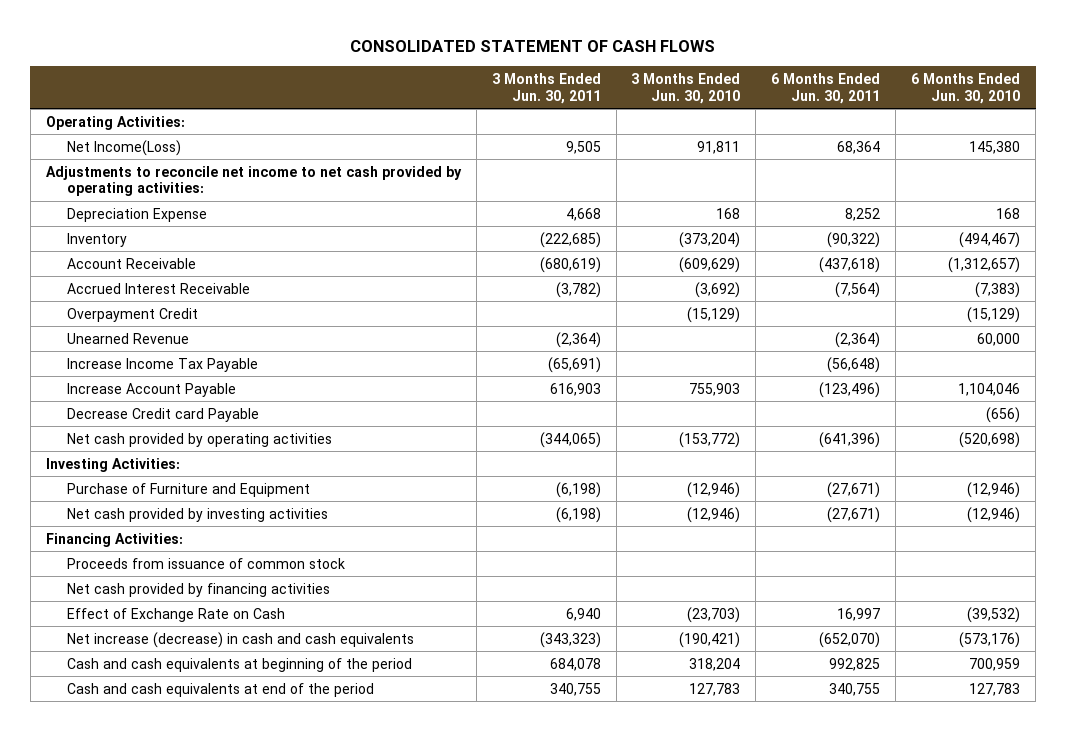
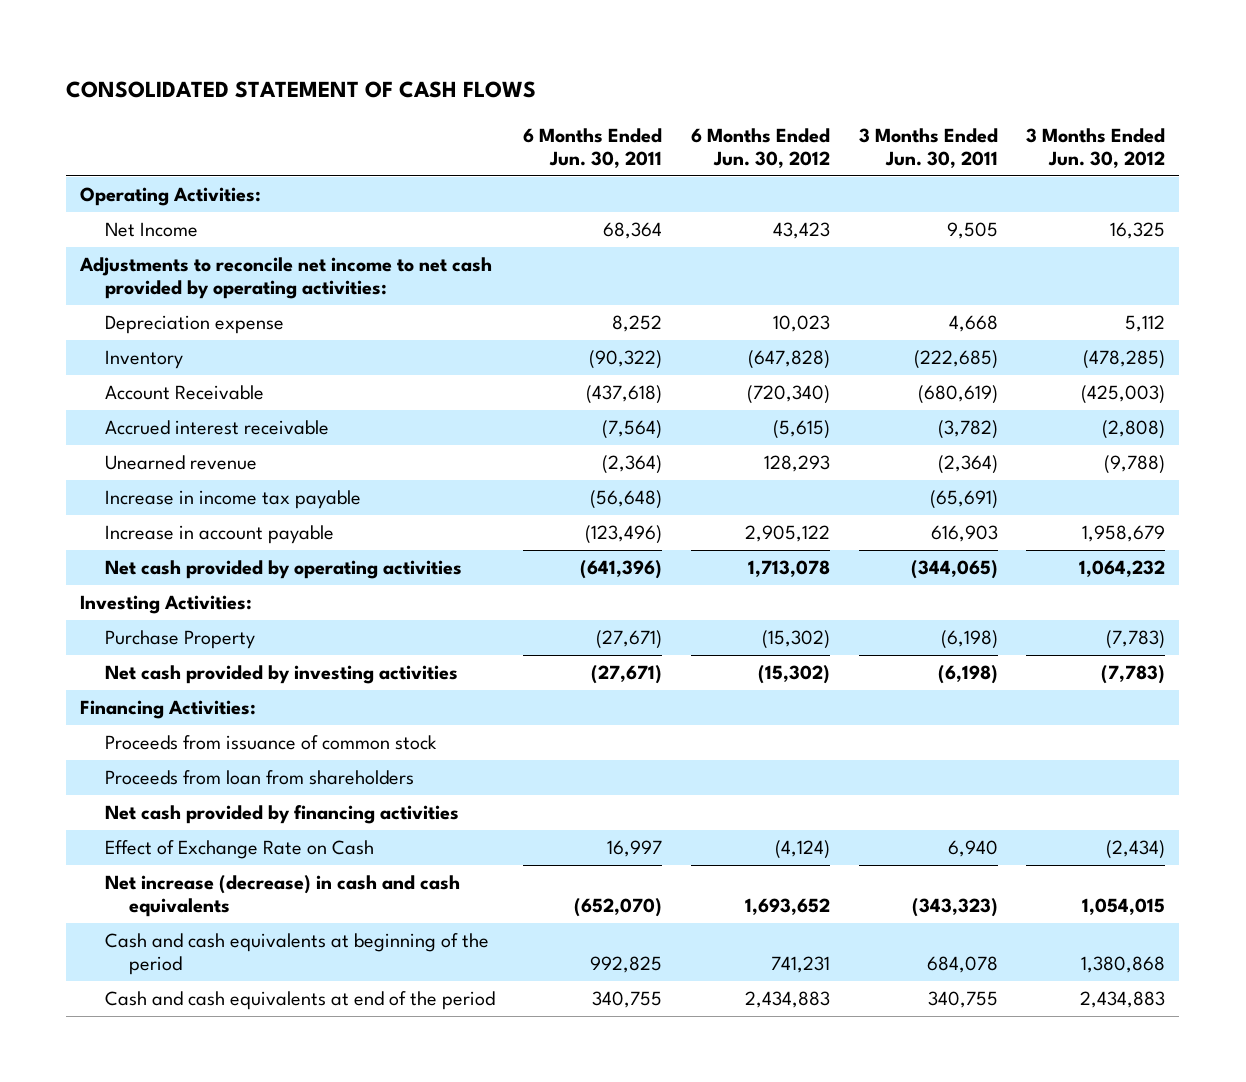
[631,73,741,104] 3 Months Ended Jun. 30, 2010 -> none
[911,73,1021,104] 6 Months Ended Jun. 30, 2010 -> none
none -> [690,127,830,169] 6 Months Ended Jun. 30, 2012
none -> [1026,127,1166,169] 3 Months Ended Jun. 30, 2012
[66,139,181,156] Net Income(Loss) -> [104,222,198,238] Net Income
[66,207,207,222] Depreciation Expense -> [104,315,284,335] Depreciation expense
[66,307,198,322] Overpayment Credit -> none
[66,407,259,422] Decrease Credit card Payable -> none
[66,282,250,294] Accrued Interest Receivable -> [104,420,329,436] Accrued interest receivable
[66,332,189,344] Unearned Revenue -> [104,455,257,471] Unearned revenue
[66,357,258,372] Increase Income Tax Payable -> [104,490,361,510] Increase in income tax payable
[66,382,236,397] Increase Account Payable -> [104,525,334,545] Increase in account payable
[66,482,310,497] Purchase of Furniture and Equipment -> [104,630,255,650] Purchase Property
none -> [104,770,414,786] Proceeds from loan from shareholders

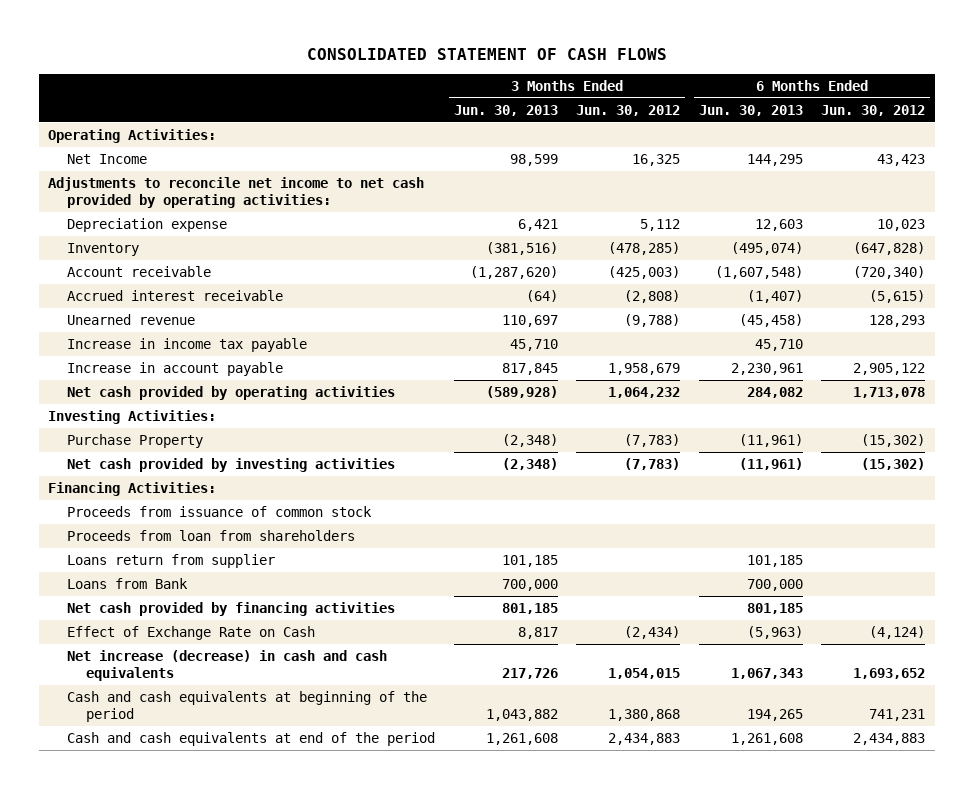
[523,127,663,169] 6 Months Ended Jun. 30, 2011 -> none
[858,127,998,169] 3 Months Ended Jun. 30, 2011 -> none
none -> [453,104,558,116] Jun. 30, 2013
none -> [698,104,803,116] Jun. 30, 2013
[104,385,264,401] Account Receivable -> [67,265,212,277] Account receivable
none -> [67,553,276,568] Loans return from supplier
none -> [67,577,189,589] Loans from Bank

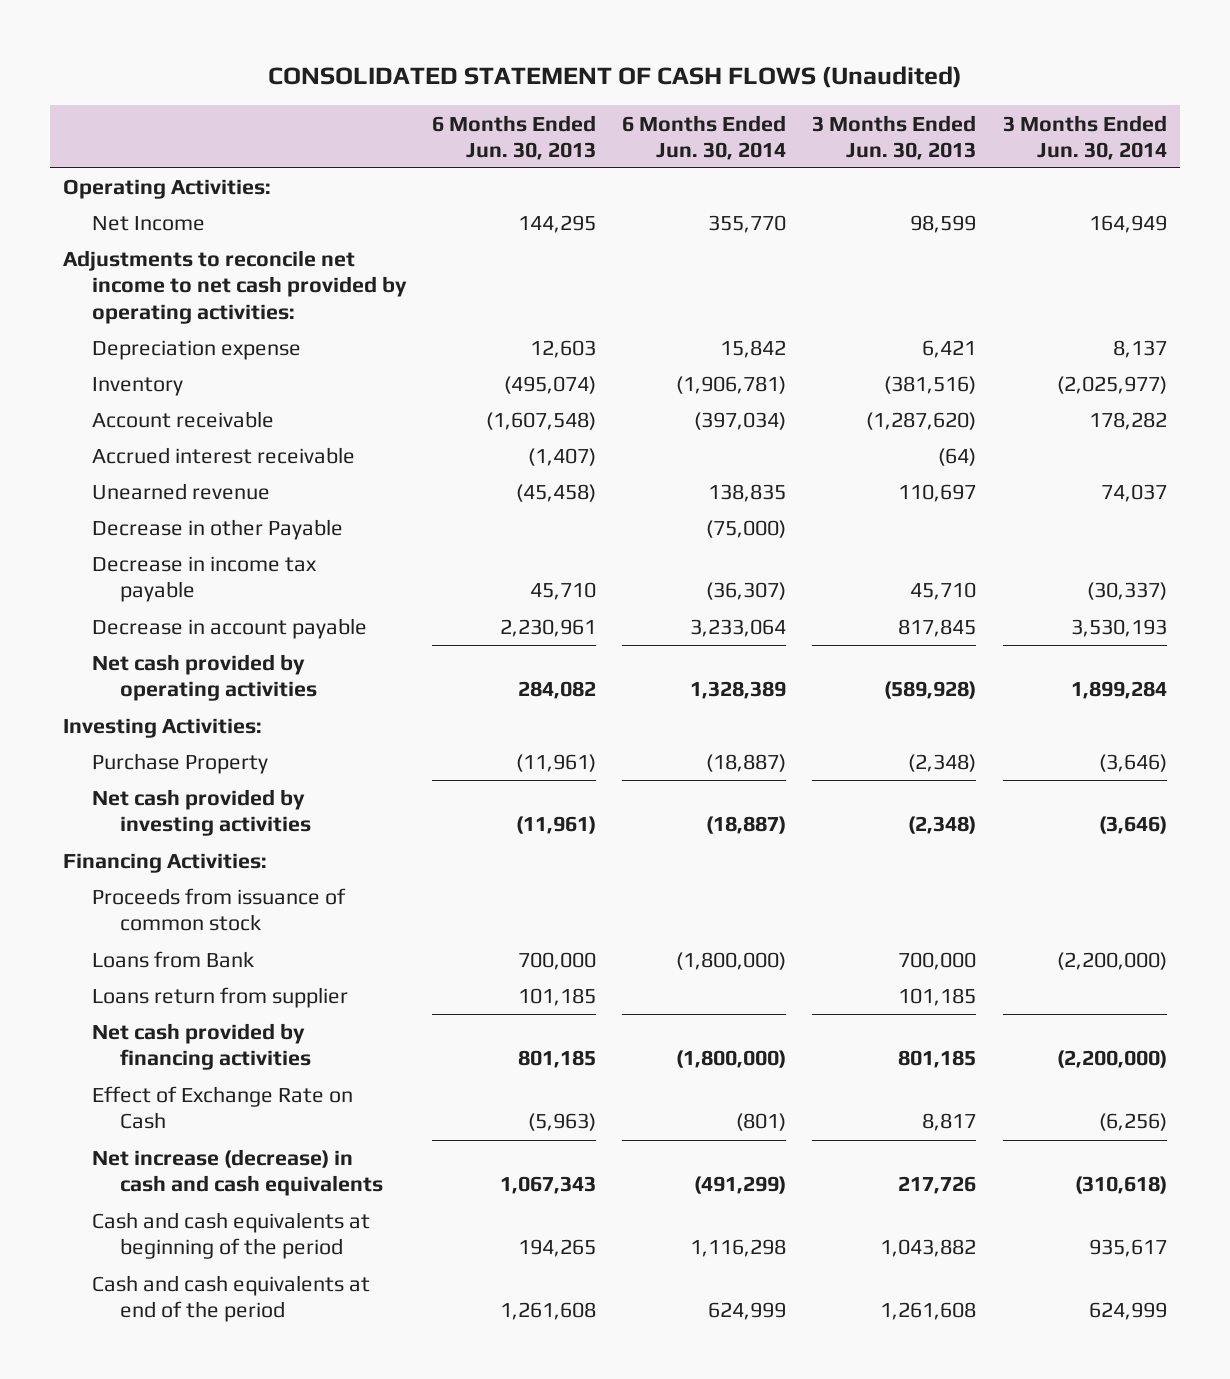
[306,48,667,61] CONSOLIDATED STATEMENT OF CASH FLOWS -> [268,65,963,88] CONSOLIDATED STATEMENT OF CASH FLOWS (Unaudited)
[576,104,681,116] Jun. 30, 2012 -> none
[821,104,926,116] Jun. 30, 2012 -> none
none -> [622,114,787,160] 6 Months Ended Jun. 30, 2014
none -> [1002,114,1167,160] 3 Months Ended Jun. 30, 2014
none -> [91,519,343,541] Decrease in other Payable
[67,337,308,352] Increase in income tax payable -> [91,556,317,603] Decrease in income tax payable
[67,361,284,376] Increase in account payable -> [91,618,367,640] Decrease in account payable
[67,529,356,541] Proceeds from loan from shareholders -> none
[67,553,276,568] Loans return from supplier -> [91,987,348,1009] Loans return from supplier

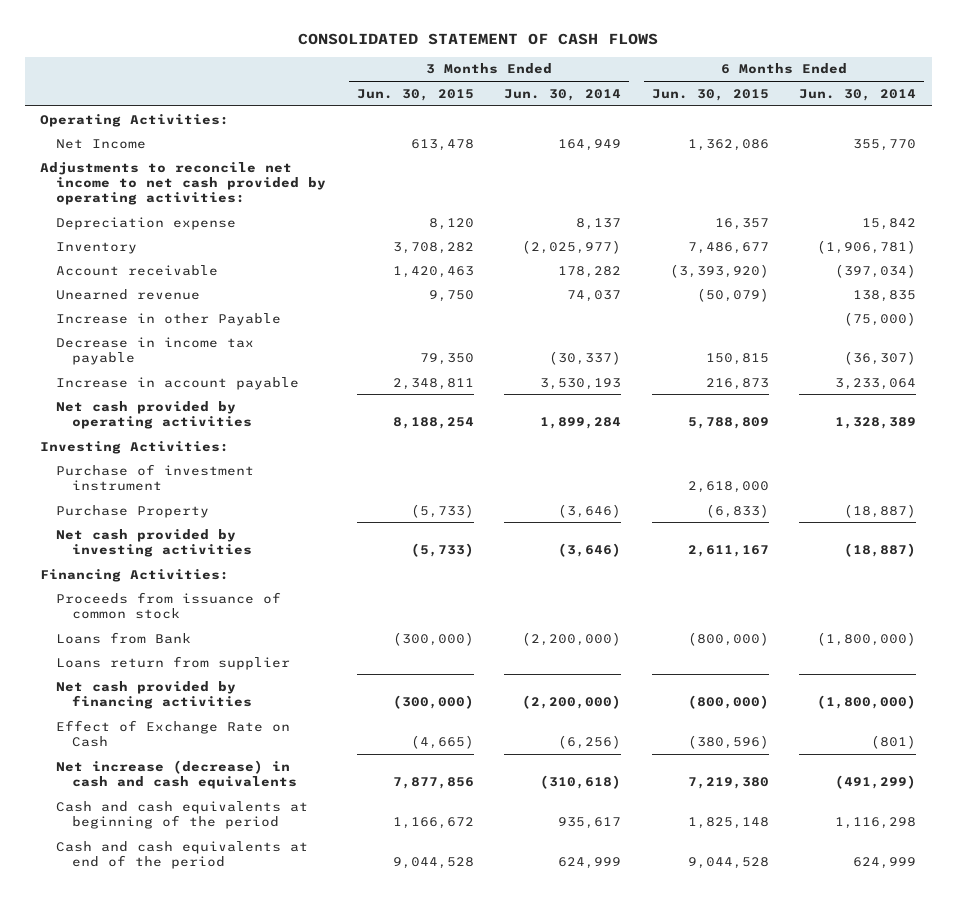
[268,65,963,88] CONSOLIDATED STATEMENT OF CASH FLOWS (Unaudited) -> [298,33,659,46] CONSOLIDATED STATEMENT OF CASH FLOWS
[432,114,597,160] 6 Months Ended Jun. 30, 2013 -> none
[812,114,977,160] 3 Months Ended Jun. 30, 2013 -> none
none -> [356,88,474,101] Jun. 30, 2015
none -> [651,88,769,101] Jun. 30, 2015
[91,447,355,465] Accrued interest receivable -> none
[91,519,343,541] Decrease in other Payable -> [56,312,282,326] Increase in other Payable
[91,618,367,640] Decrease in account payable -> [56,376,300,390] Increase in account payable
none -> [56,463,255,492] Purchase of investment instrument

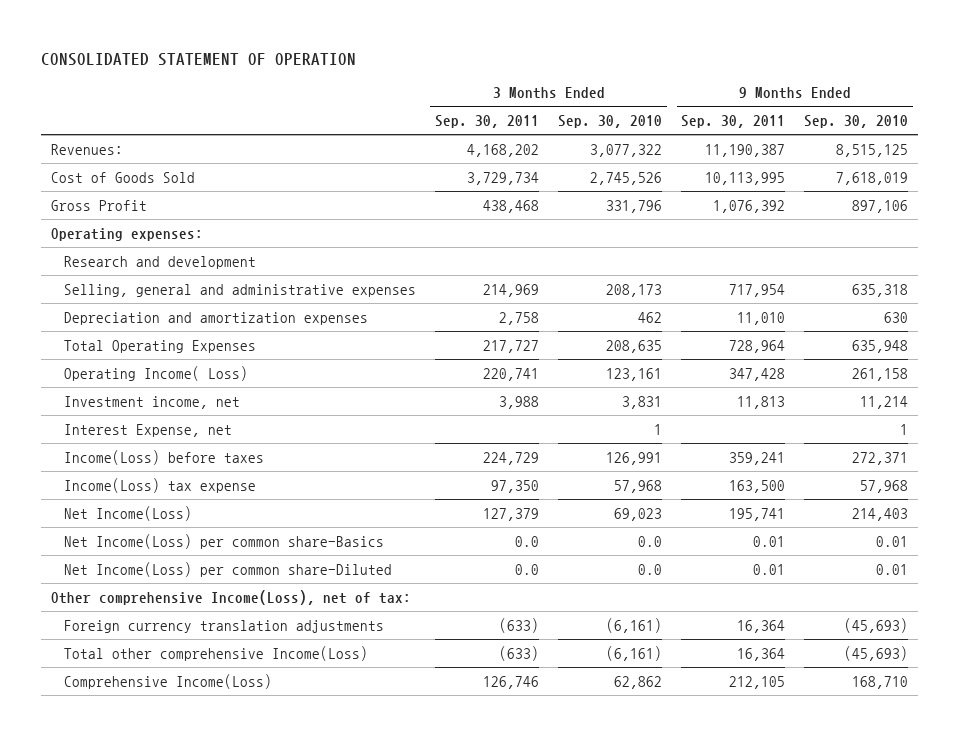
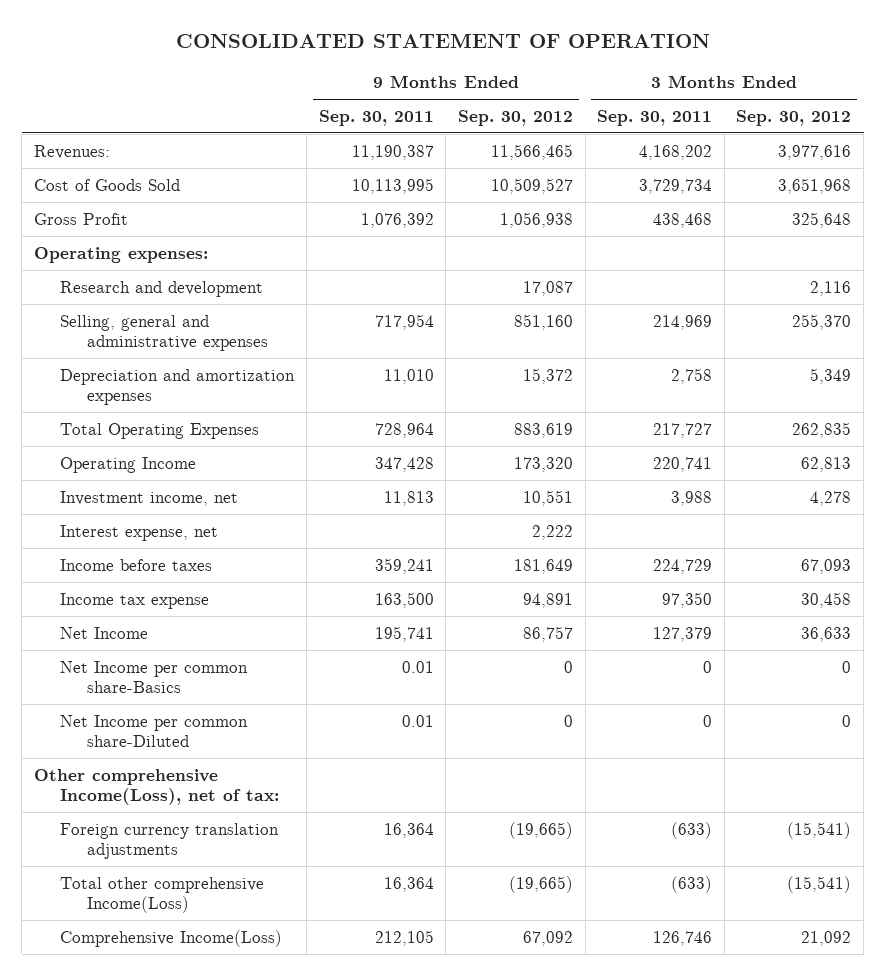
[558,115,663,129] Sep. 30, 2010 -> none
[804,115,909,129] Sep. 30, 2010 -> none
none -> [457,109,573,126] Sep. 30, 2012
none -> [736,109,852,126] Sep. 30, 2012
[63,365,248,381] Operating Income( Loss) -> [60,456,197,473] Operating Income
[63,423,232,437] Interest Expense, net -> [60,524,219,541] Interest expense, net
[63,449,264,465] Income(Loss) before taxes -> [60,558,213,571] Income before taxes
[63,477,256,493] Income(Loss) tax expense -> [60,592,210,609] Income tax expense
[63,505,192,521] Net Income(Loss) -> [60,626,149,639] Net Income
[63,533,384,549] Net Income(Loss) per common share-Basics -> [60,660,249,694] Net Income per common share-Basics
[515,535,540,547] 0.0 -> [703,660,713,673] 0
[63,561,392,577] Net Income(Loss) per common share-Diluted -> [60,714,249,748] Net Income per common share-Diluted
[515,563,540,575] 0.0 -> [703,714,713,727] 0

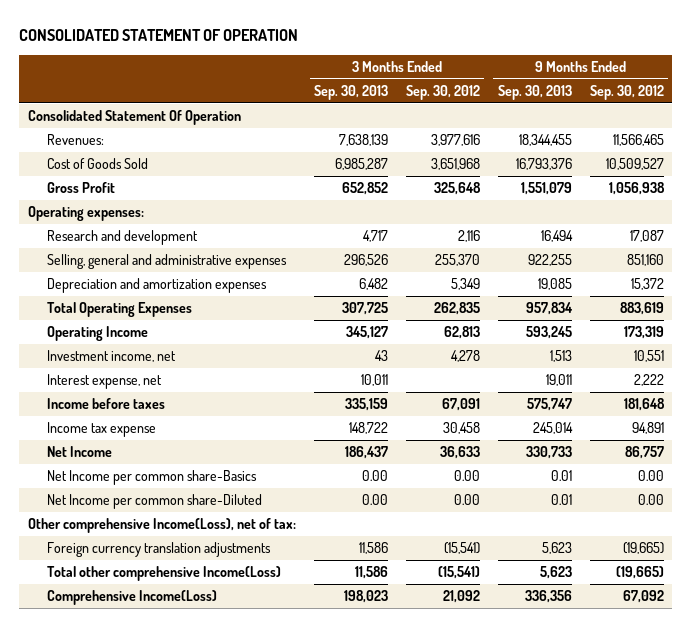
[318,109,434,126] Sep. 30, 2011 -> none
[597,109,713,126] Sep. 30, 2011 -> none
none -> [314,84,389,100] Sep. 30, 2013
none -> [497,84,572,100] Sep. 30, 2013
none -> [28,110,242,126] Consolidated Statement Of Operation
[513,456,573,472] 173,320 -> [623,326,664,340] 173,319
[513,558,573,574] 181,649 -> [623,398,665,412] 181,648
[801,558,852,574] 67,093 -> [441,398,480,412] 67,091
[563,660,573,673] 0 -> [637,470,664,482] 0.00
[842,660,852,673] 0 -> [453,470,480,482] 0.00
[563,714,573,727] 0 -> [637,494,664,506] 0.00
[842,714,852,727] 0 -> [453,494,480,506] 0.00

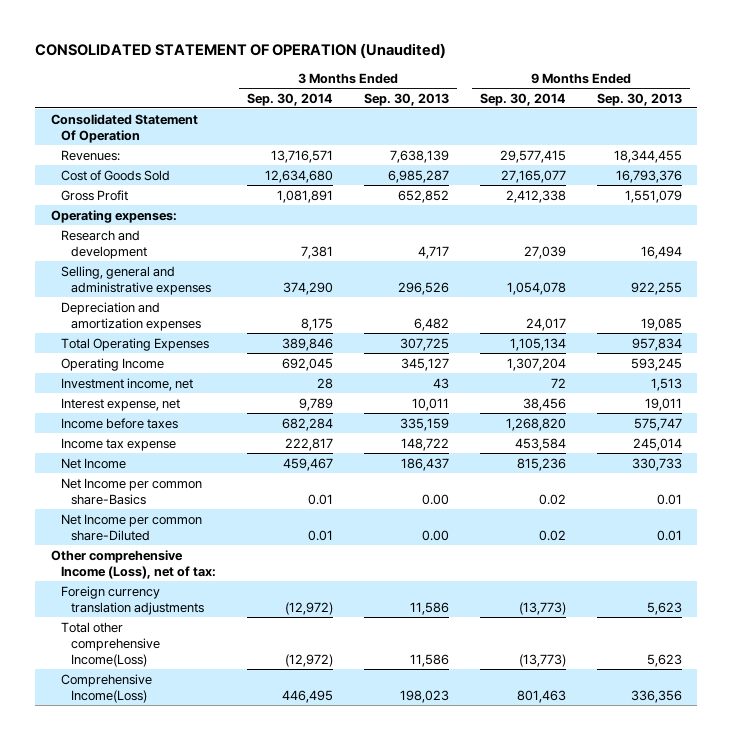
[19,28,299,41] CONSOLIDATED STATEMENT OF OPERATION -> [35,43,447,59] CONSOLIDATED STATEMENT OF OPERATION (Unaudited)
[405,84,480,100] Sep. 30, 2012 -> none
[589,84,664,100] Sep. 30, 2012 -> none
none -> [246,92,333,106] Sep. 30, 2014
none -> [479,92,566,106] Sep. 30, 2014
[28,518,297,534] Other comprehensive Income(Loss), net of tax: -> [50,549,216,579] Other comprehensive Income (Loss), net of tax:

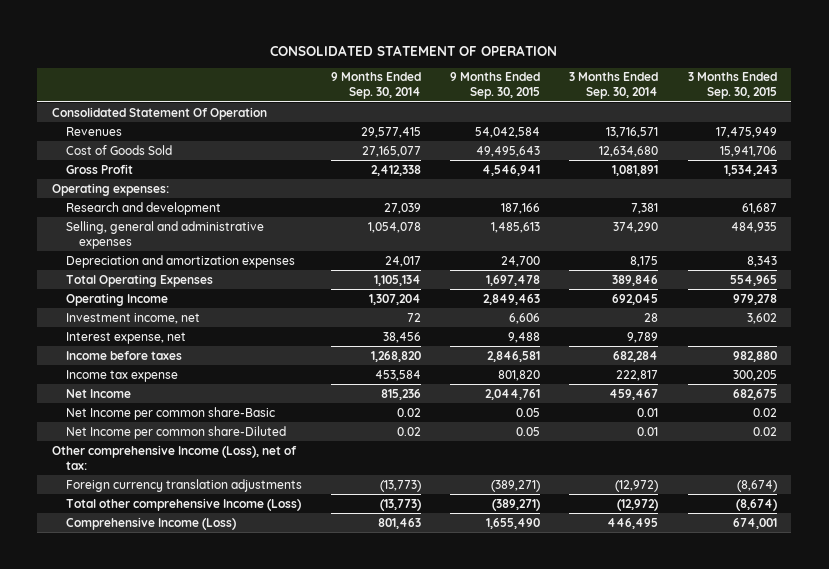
[35,43,447,59] CONSOLIDATED STATEMENT OF OPERATION (Unaudited) -> [270,44,558,56] CONSOLIDATED STATEMENT OF OPERATION
[363,92,449,106] Sep. 30, 2013 -> none
[596,92,682,106] Sep. 30, 2013 -> none
none -> [450,72,541,100] 9 Months Ended Sep. 30, 2015
none -> [687,72,777,100] 3 Months Ended Sep. 30, 2015
[60,149,120,161] Revenues: -> [65,126,122,136] Revenues
[60,477,202,505] Net Income per common share-Basics -> [65,406,275,420] Net Income per common share-Basic
[60,621,160,668] Total other comprehensive Income(Loss) -> [65,497,301,511] Total other comprehensive Income (Loss)
[60,673,152,703] Comprehensive Income(Loss) -> [65,516,236,530] Comprehensive Income (Loss)

